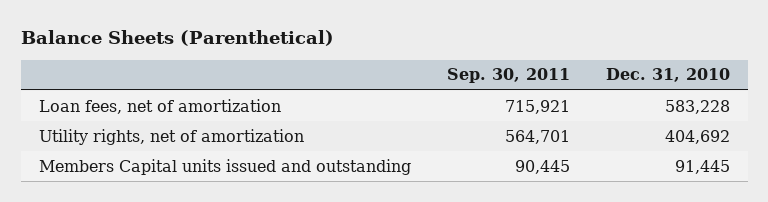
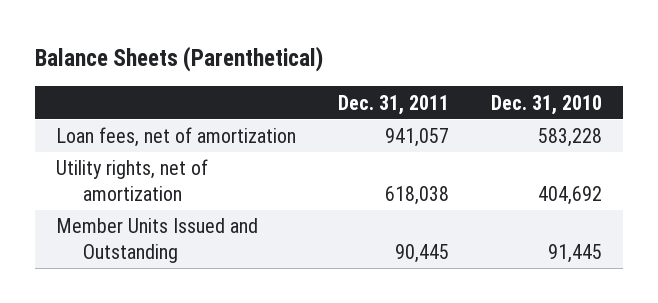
[446,68,570,84] Sep. 30, 2011 -> none
none -> [337,94,449,115] Dec. 31, 2011
[38,158,411,175] Members Capital units issued and outstanding -> [55,218,258,263] Member Units Issued and Outstanding

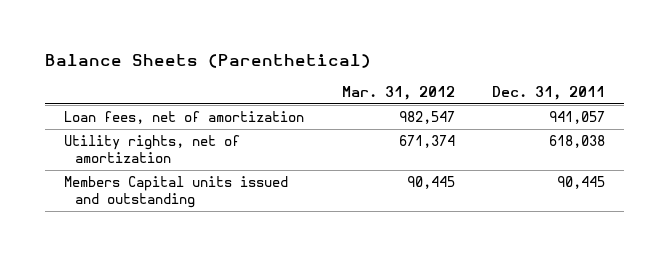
[490,94,602,115] Dec. 31, 2010 -> none
none -> [341,85,455,100] Mar. 31, 2012
[55,218,258,263] Member Units Issued and Outstanding -> [63,176,288,209] Members Capital units issued and outstanding

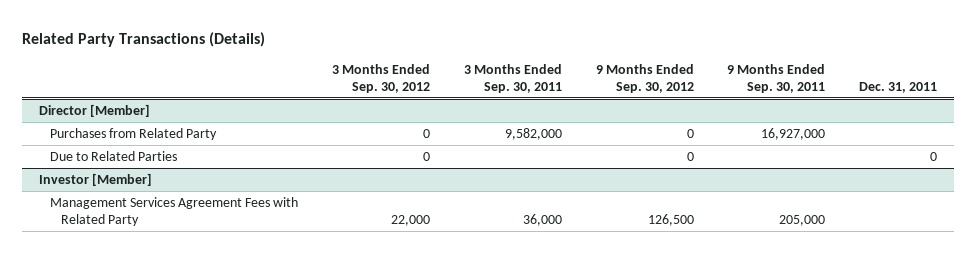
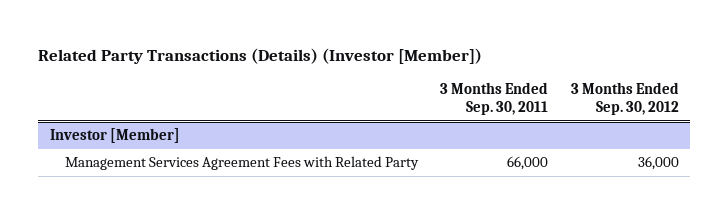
[21,31,265,47] Related Party Transactions (Details) -> [38,47,483,64] Related Party Transactions (Details) (Investor [Member])
[595,63,694,93] 9 Months Ended Sep. 30, 2012 -> none
[727,63,826,93] 9 Months Ended Sep. 30, 2011 -> none
[859,81,938,93] Dec. 31, 2011 -> none
[38,103,150,117] Director [Member] -> none
[50,127,218,140] Purchases from Related Party -> none
[50,150,178,161] Due to Related Parties -> none
[390,215,430,227] 22,000 -> [637,156,679,171] 36,000
[522,214,562,227] 36,000 -> [507,156,549,171] 66,000

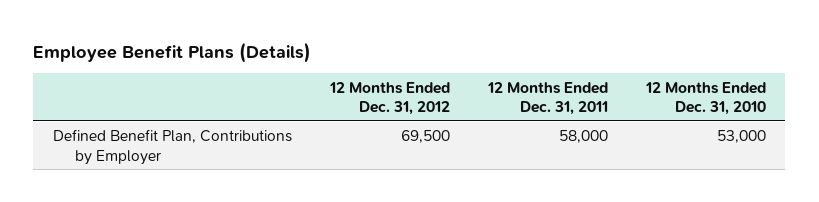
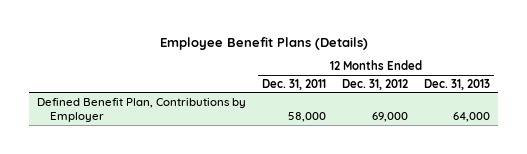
[645,81,767,115] 12 Months Ended Dec. 31, 2010 -> none
none -> [424,78,491,90] Dec. 31, 2013
[400,130,450,144] 69,500 -> [372,111,409,122] 69,000

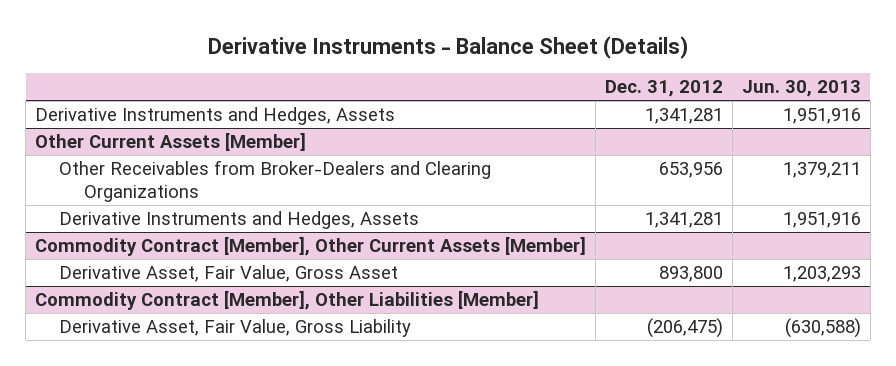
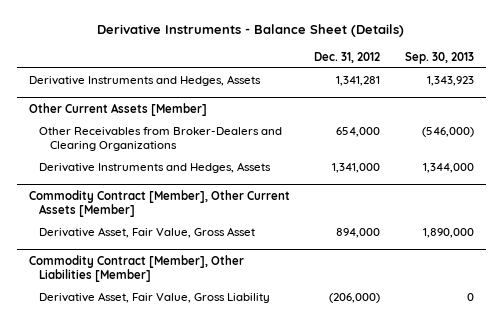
[741,80,861,98] Jun. 30, 2013 -> none
none -> [404,51,474,64] Sep. 30, 2013
[658,162,723,179] 653,956 -> [336,127,381,138] 654,000
[644,212,723,229] 1,341,281 -> [332,163,381,174] 1,341,000
[658,266,723,283] 893,800 -> [336,228,381,239] 894,000
[646,318,723,339] (206,475) -> [329,293,381,304] (206,000)

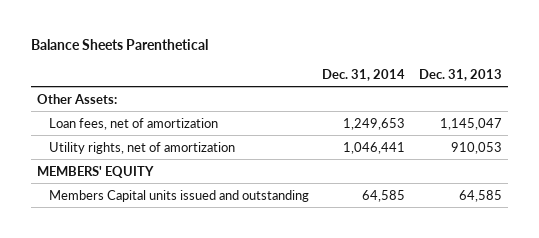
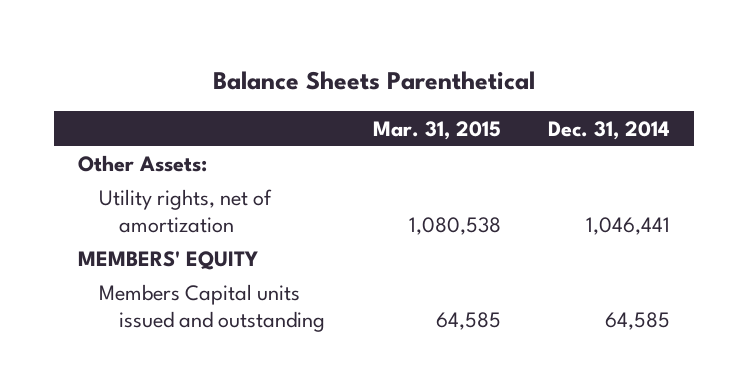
[418,68,502,81] Dec. 31, 2013 -> none
none -> [372,120,501,140] Mar. 31, 2015
[49,117,219,130] Loan fees, net of amortization -> none

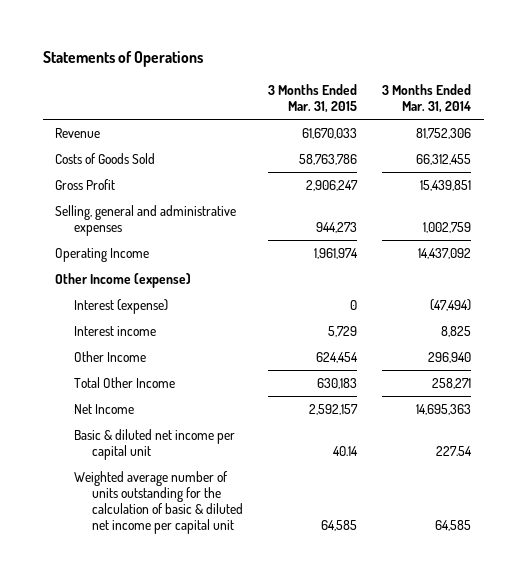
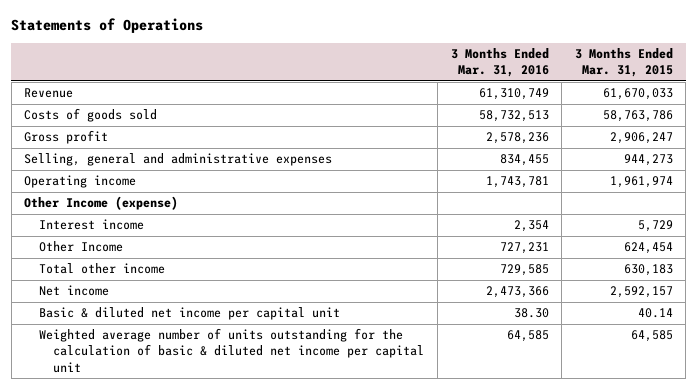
[382,84,472,114] 3 Months Ended Mar. 31, 2014 -> none
none -> [450,48,549,78] 3 Months Ended Mar. 31, 2016
[54,153,155,165] Costs of Goods Sold -> [24,108,158,123] Costs of goods sold
[54,179,115,191] Gross Profit -> [24,130,109,145] Gross profit
[54,248,149,263] Operating Income -> [24,175,137,189] Operating income
[73,299,168,315] Interest (expense) -> none
[73,377,175,389] Total Other Income -> [38,263,165,275] Total other income
[73,404,134,415] Net Income -> [38,285,109,297] Net income

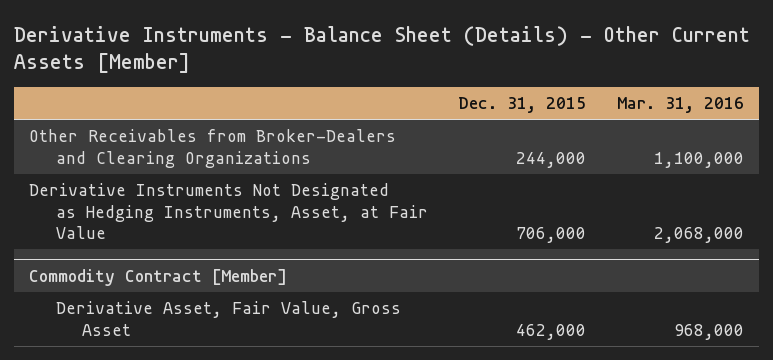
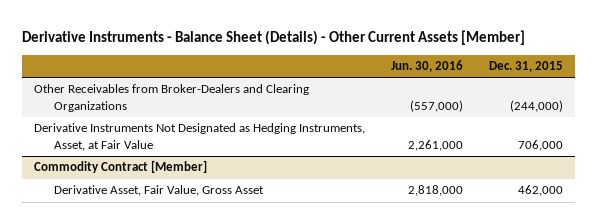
[616,96,744,113] Mar. 31, 2016 -> none
none -> [391,60,464,73] Jun. 30, 2016
[516,151,587,168] 244,000 -> [509,99,563,112] (244,000)

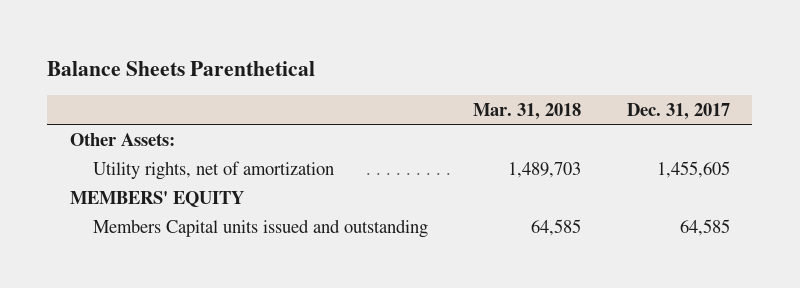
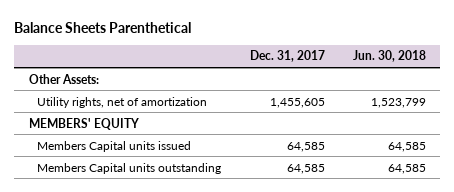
[473,102,582,120] Mar. 31, 2018 -> none
none -> [352,50,426,63] Jun. 30, 2018
none -> [37,140,192,152] Members Capital units issued
[93,218,429,238] Members Capital units issued and outstanding -> [37,162,222,174] Members Capital units outstanding

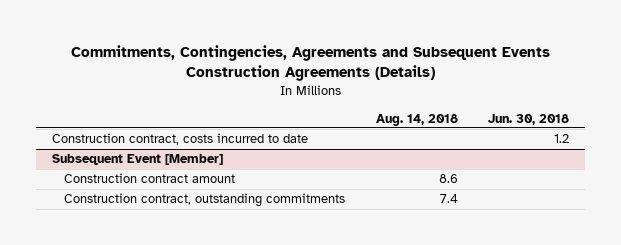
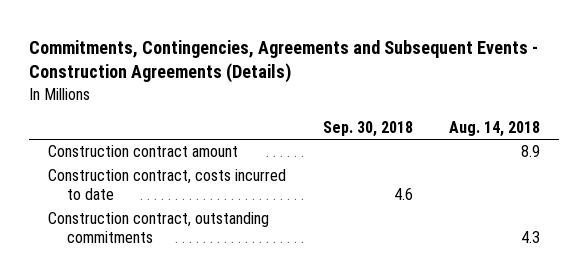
[70,44,550,82] Commitments, Contingencies, Agreements and Subsequent Events Construction Agreements (Details) -> [29,39,539,84] Commitments, Contingencies, Agreements and Subsequent Events - Construction Agreements (Details)
[488,113,570,125] Jun. 30, 2018 -> none
none -> [322,120,413,137] Sep. 30, 2018
none -> [47,145,238,158] Construction contract amount
[51,154,223,166] Subsequent Event [Member] -> none
[64,173,236,184] Construction contract amount -> none
[439,194,458,204] 7.4 -> [521,231,541,244] 4.3

